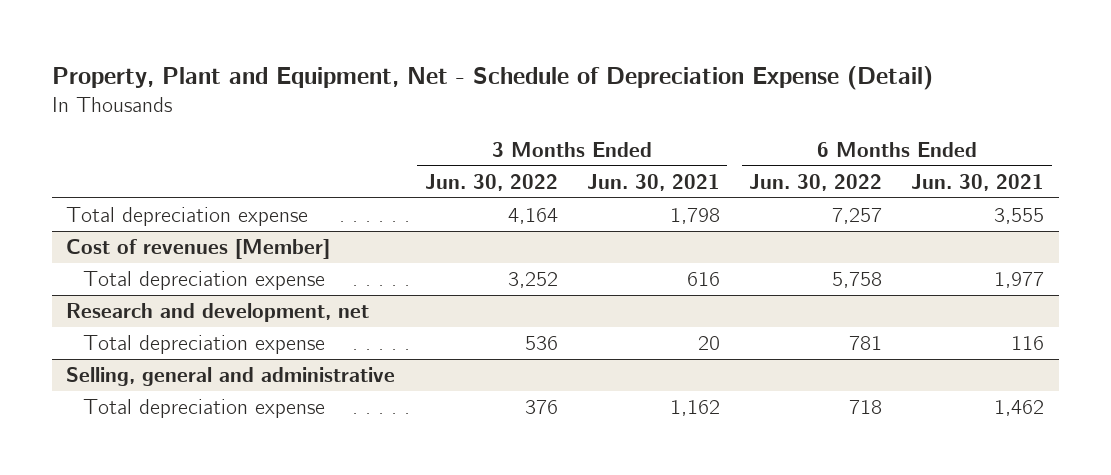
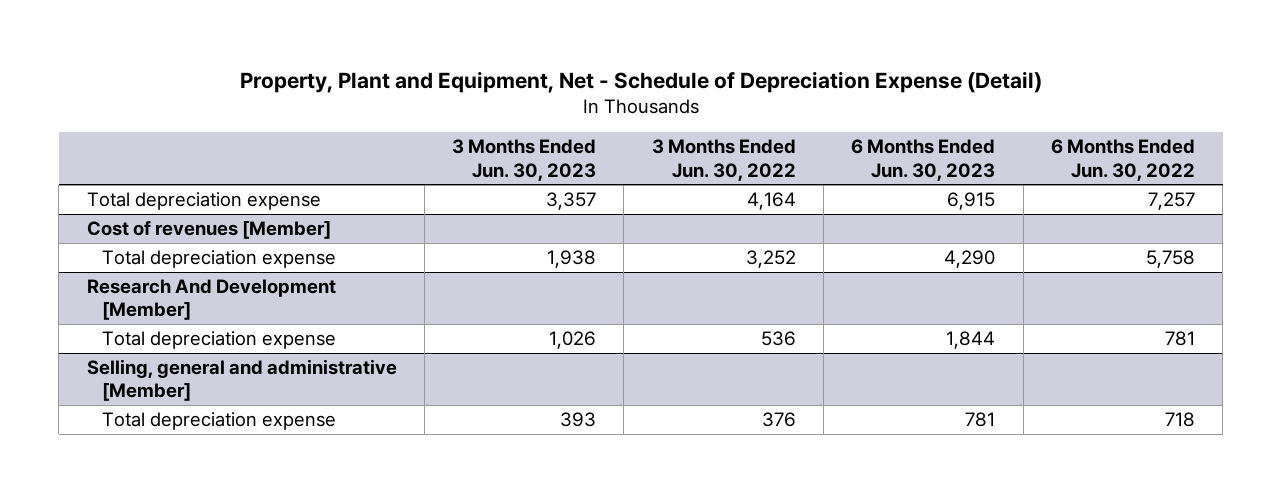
[586,173,720,191] Jun. 30, 2021 -> none
[911,173,1045,191] Jun. 30, 2021 -> none
none -> [452,139,597,181] 3 Months Ended Jun. 30, 2023
none -> [851,139,996,181] 6 Months Ended Jun. 30, 2023
[66,303,370,323] Research and development, net -> [86,279,336,321] Research And Development [Member]
[66,367,396,387] Selling, general and administrative -> [86,359,397,402] Selling, general and administrative [Member]

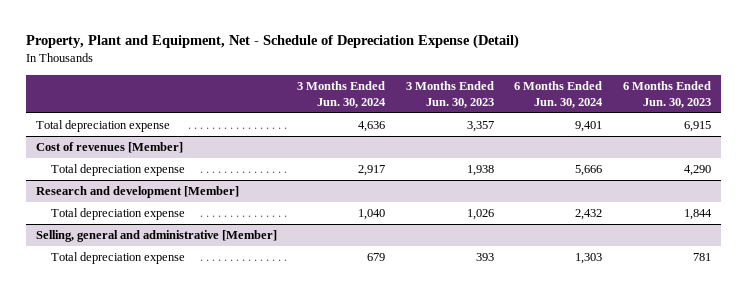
[651,139,796,181] 3 Months Ended Jun. 30, 2022 -> none
[1050,139,1195,181] 6 Months Ended Jun. 30, 2022 -> none
none -> [297,81,387,108] 3 Months Ended Jun. 30, 2024
none -> [514,81,604,108] 6 Months Ended Jun. 30, 2024
[86,279,336,321] Research And Development [Member] -> [35,185,239,198] Research and development [Member]

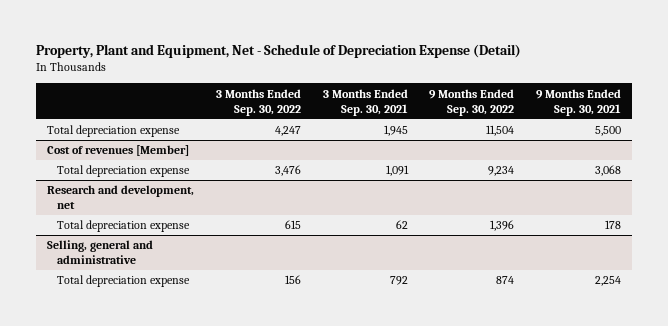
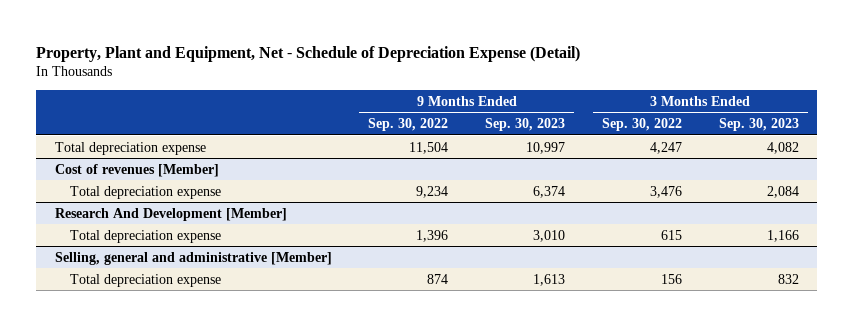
[322,88,408,116] 3 Months Ended Sep. 30, 2021 -> none
[536,88,622,116] 9 Months Ended Sep. 30, 2021 -> none
none -> [485,118,566,132] Sep. 30, 2023
none -> [718,118,799,132] Sep. 30, 2023
[47,185,195,210] Research and development, net -> [54,207,287,221] Research And Development [Member]
[47,240,154,265] Selling, general and administrative -> [54,251,332,265] Selling, general and administrative [Member]

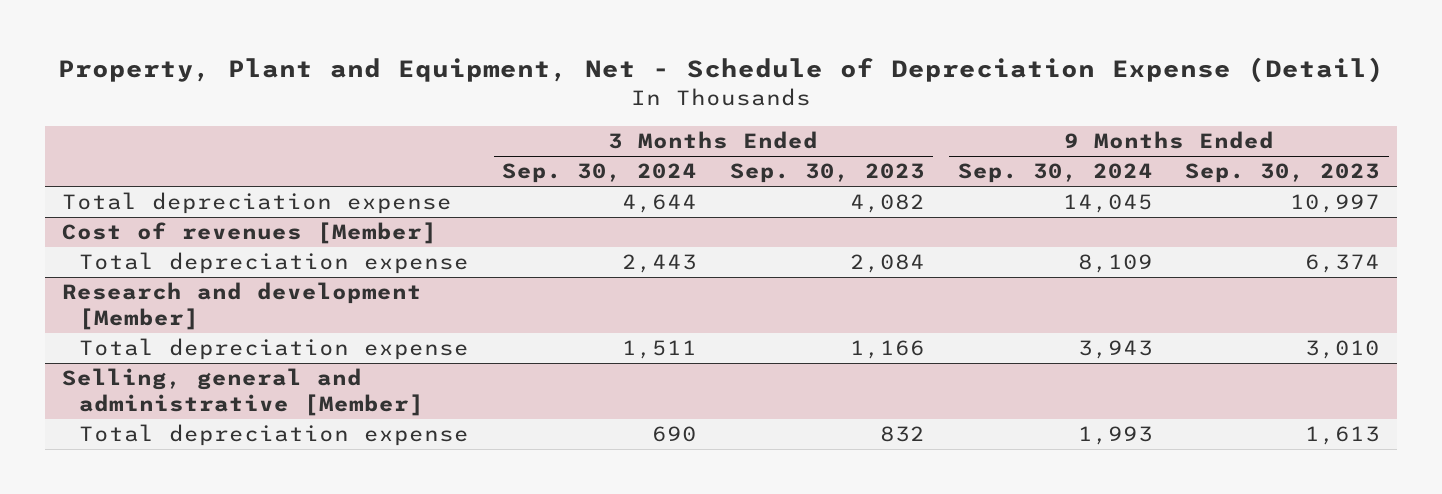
[368,118,449,132] Sep. 30, 2022 -> none
[602,118,683,132] Sep. 30, 2022 -> none
none -> [501,163,697,184] Sep. 30, 2024
none -> [957,163,1153,184] Sep. 30, 2024
[54,207,287,221] Research And Development [Member] -> [61,282,422,330] Research and development [Member]

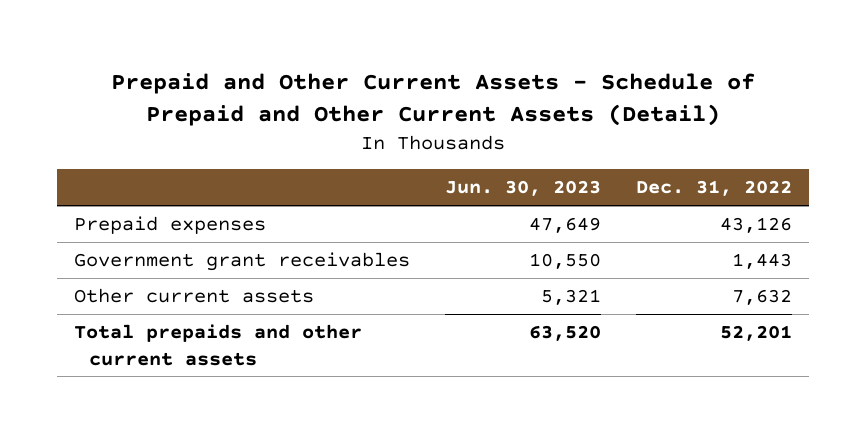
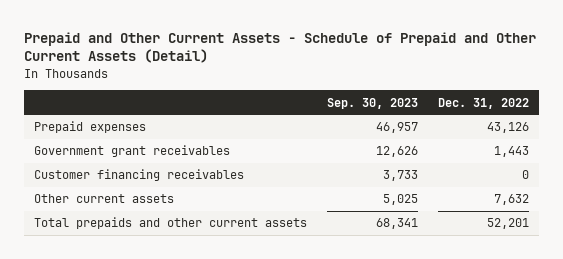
[445,180,602,197] Jun. 30, 2023 -> none
none -> [327,97,419,109] Sep. 30, 2023
none -> [33,169,244,182] Customer financing receivables

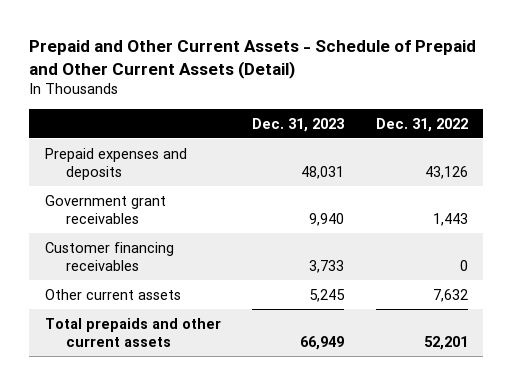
[327,97,419,109] Sep. 30, 2023 -> none
none -> [252,117,345,132] Dec. 31, 2023
[33,121,146,134] Prepaid expenses -> [44,147,187,181] Prepaid expenses and deposits

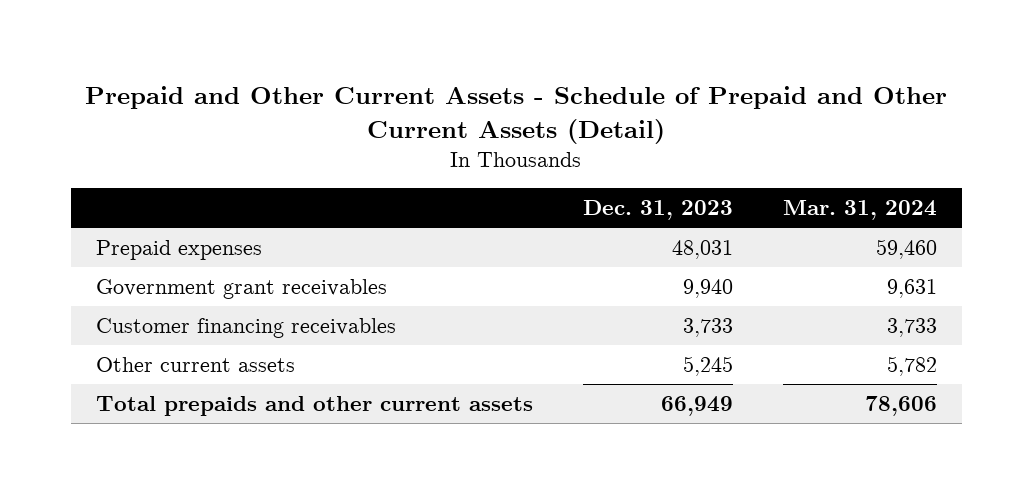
[375,117,468,132] Dec. 31, 2022 -> none
none -> [782,200,937,221] Mar. 31, 2024
[44,147,187,181] Prepaid expenses and deposits -> [96,240,263,261] Prepaid expenses

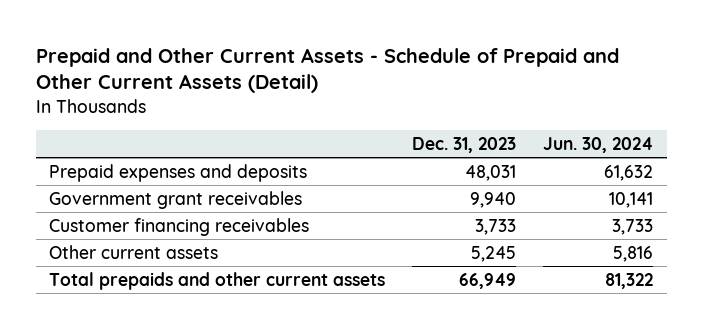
[782,200,937,221] Mar. 31, 2024 -> none
none -> [543,136,654,153] Jun. 30, 2024
[96,240,263,261] Prepaid expenses -> [49,163,308,182] Prepaid expenses and deposits

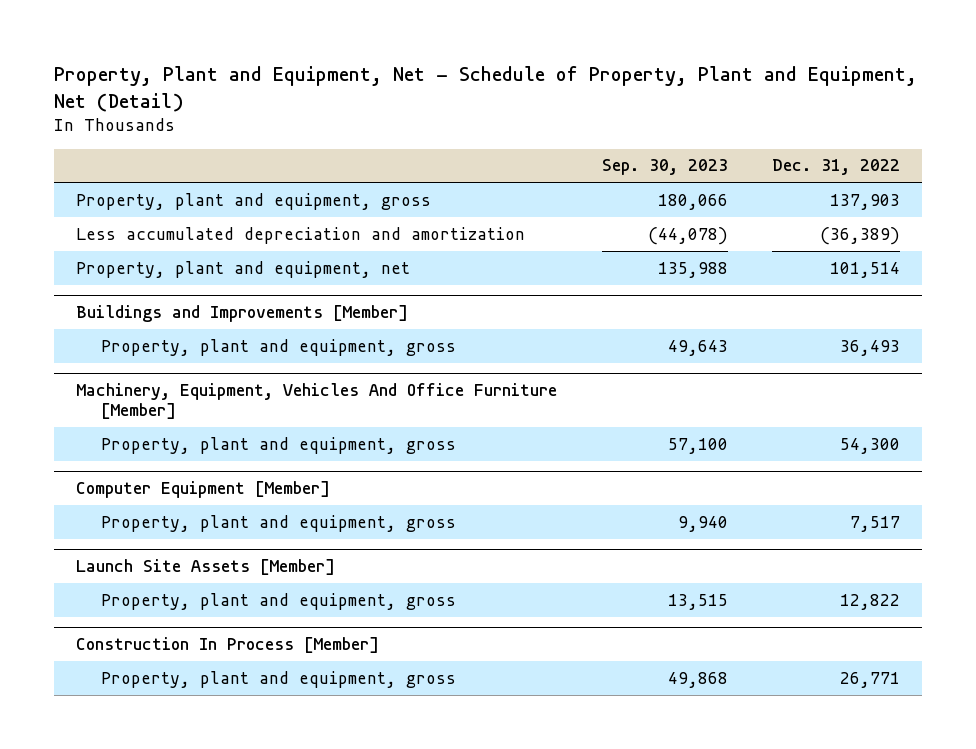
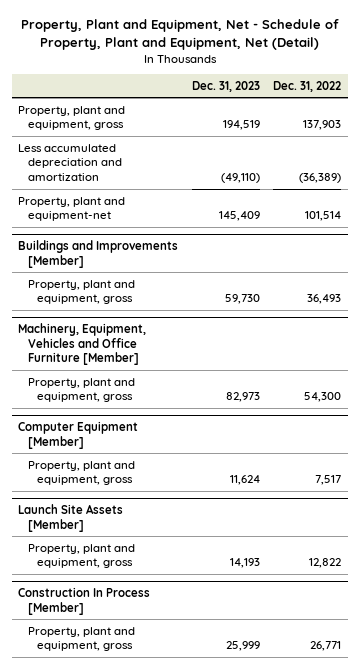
[601,159,728,176] Sep. 30, 2023 -> none
none -> [191,80,260,92] Dec. 31, 2023
[76,260,411,278] Property, plant and equipment, net -> [18,196,126,222] Property, plant and equipment-net
[76,382,558,420] Machinery, Equipment, Vehicles And Office Furniture [Member] -> [18,323,147,366] Machinery, Equipment, Vehicles and Office Furniture [Member]

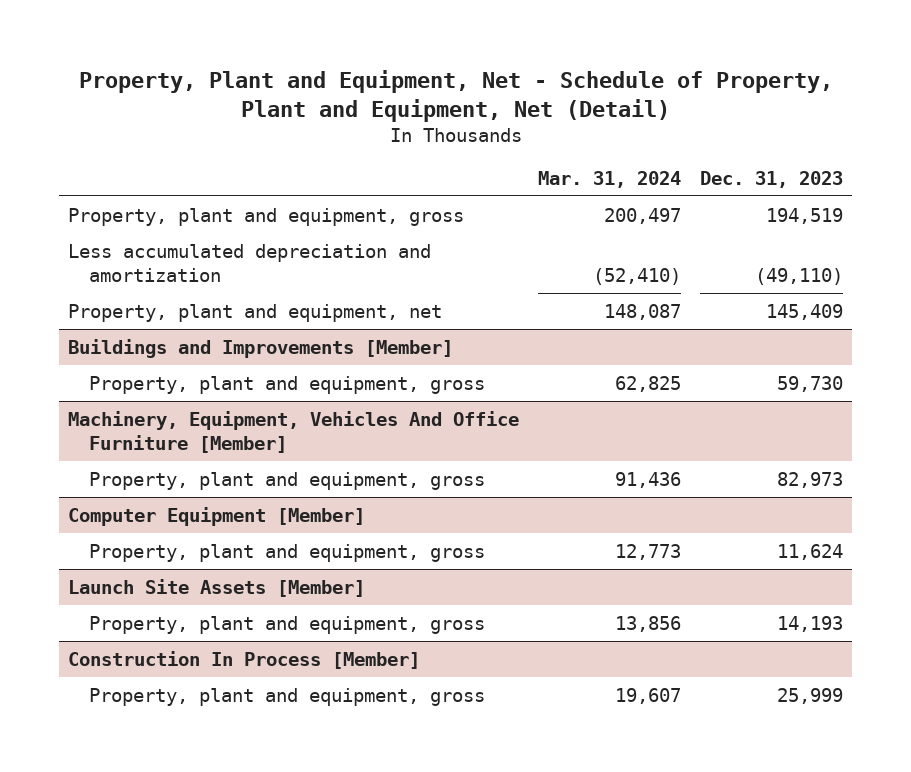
[272,80,341,92] Dec. 31, 2022 -> none
none -> [538,170,682,188] Mar. 31, 2024
[18,196,126,222] Property, plant and equipment-net -> [68,303,443,322] Property, plant and equipment, net
[18,323,147,366] Machinery, Equipment, Vehicles and Office Furniture [Member] -> [68,410,520,453] Machinery, Equipment, Vehicles And Office Furniture [Member]

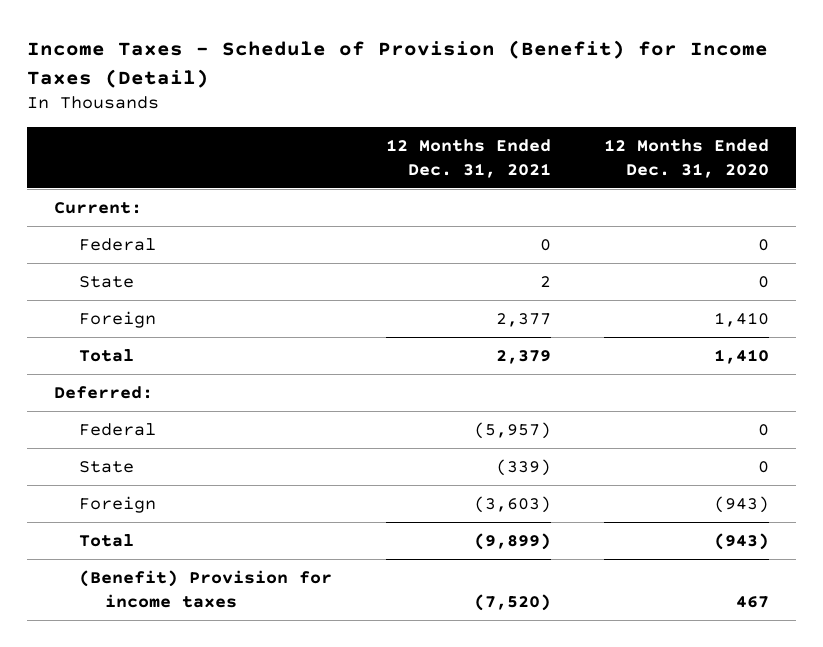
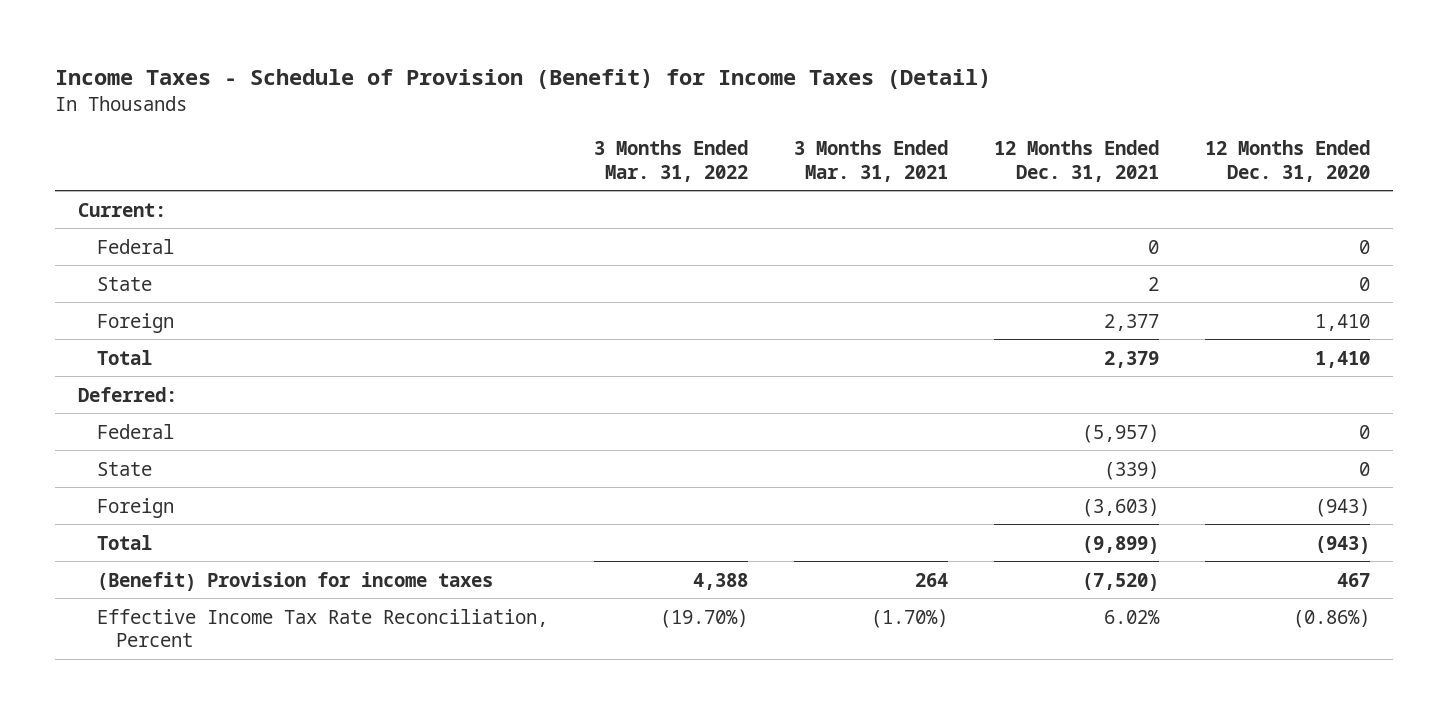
none -> [593,140,748,182] 3 Months Ended Mar. 31, 2022
none -> [793,140,948,182] 3 Months Ended Mar. 31, 2021
none -> [96,608,548,647] Effective Income Tax Rate Reconciliation, Percent

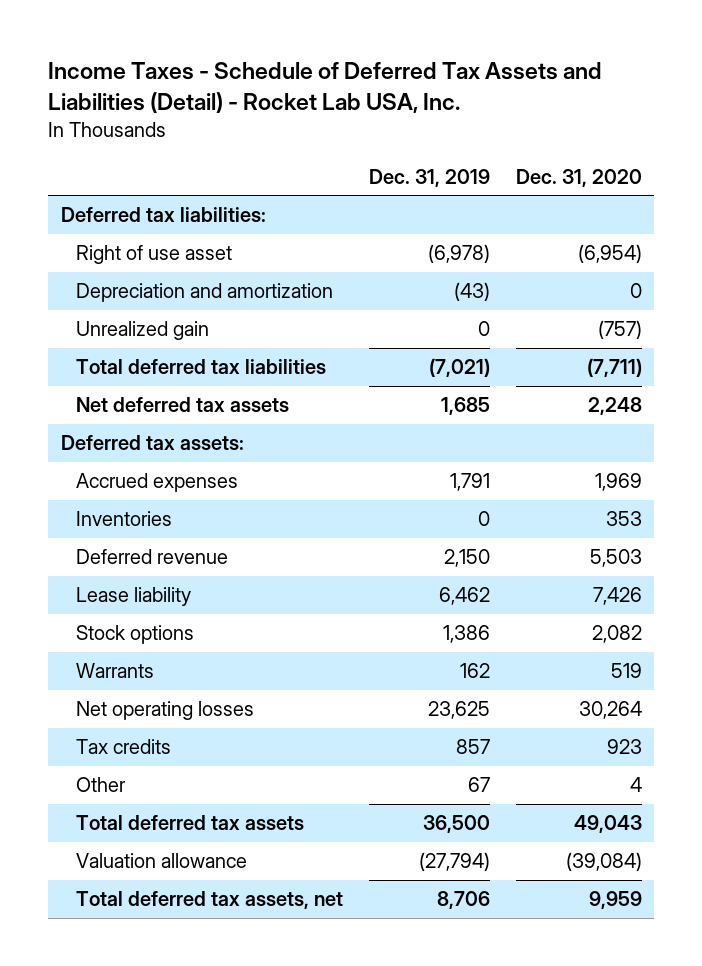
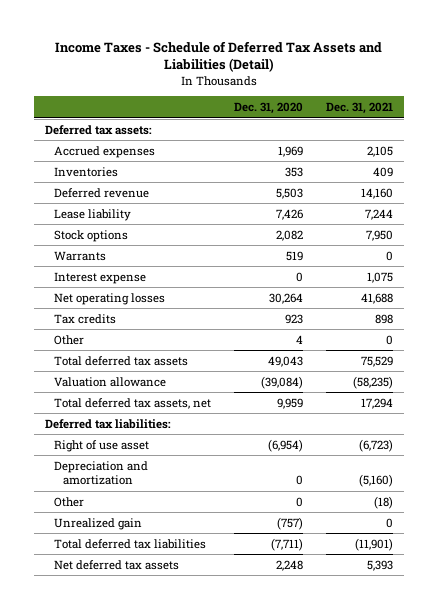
[48,62,603,114] Income Taxes - Schedule of Deferred Tax Assets and Liabilities (Detail) - Rocket Lab USA, Inc. -> [54,40,382,73] Income Taxes - Schedule of Deferred Tax Assets and Liabilities (Detail)
[368,168,490,187] Dec. 31, 2019 -> none
none -> [325,102,393,115] Dec. 31, 2021
none -> [54,271,147,284] Interest expense
[60,207,266,223] Deferred tax liabilities: -> [45,418,172,429] Deferred tax liabilities:
[75,245,232,265] Right of use asset -> [54,439,150,452] Right of use asset
[75,283,333,303] Depreciation and amortization -> [54,460,149,486] Depreciation and amortization
none -> [54,496,85,507] Other
[75,321,209,341] Unrealized gain -> [54,517,143,530] Unrealized gain
[75,359,326,375] Total deferred tax liabilities -> [54,538,207,549] Total deferred tax liabilities
[75,397,289,413] Net deferred tax assets -> [54,559,180,570] Net deferred tax assets

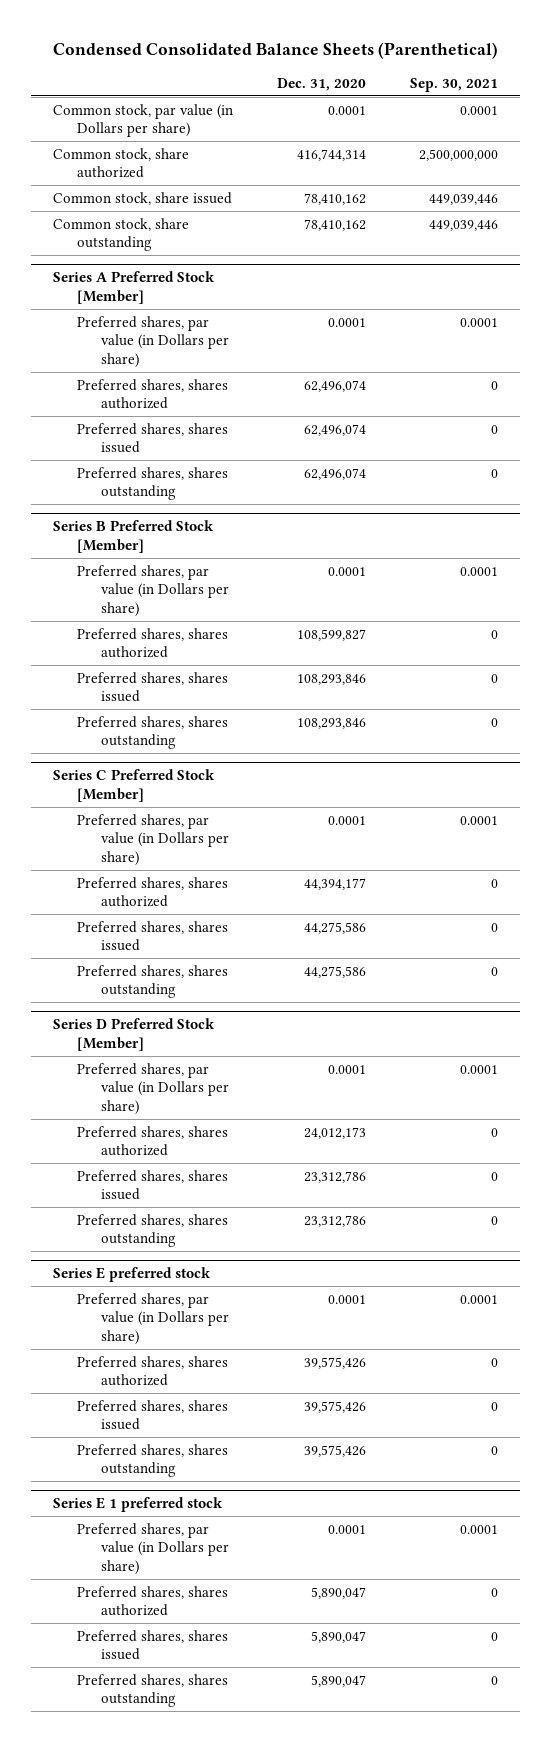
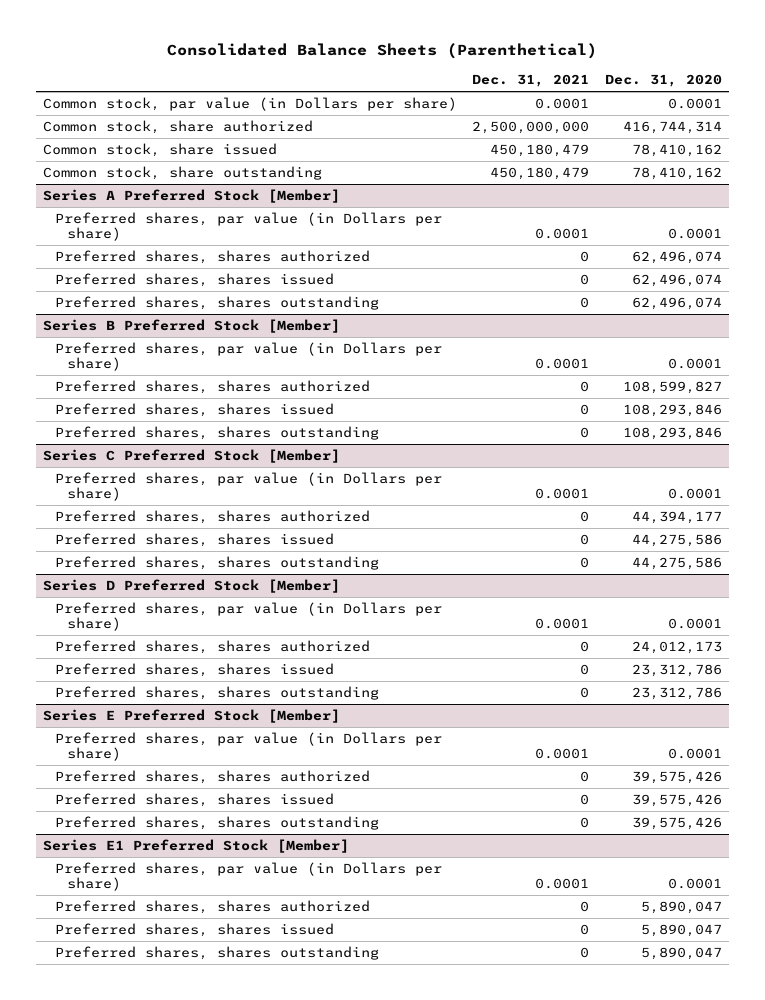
[52,41,498,59] Condensed Consolidated Balance Sheets (Parenthetical) -> [167,43,598,60] Consolidated Balance Sheets (Parenthetical)
[410,77,499,92] Sep. 30, 2021 -> none
none -> [472,74,590,88] Dec. 31, 2021
[53,1267,212,1283] Series E preferred stock -> [43,708,341,723] Series E Preferred Stock [Member]
[53,1497,224,1513] Series E 1 preferred stock -> none
none -> [43,838,350,853] Series E1 Preferred Stock [Member]

